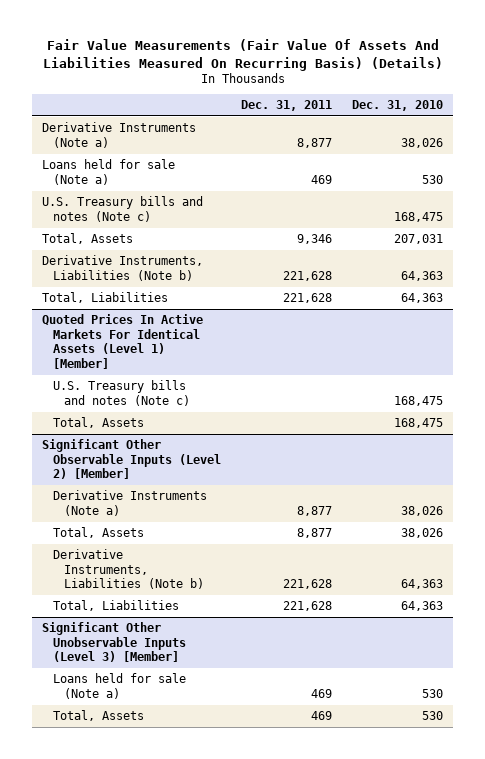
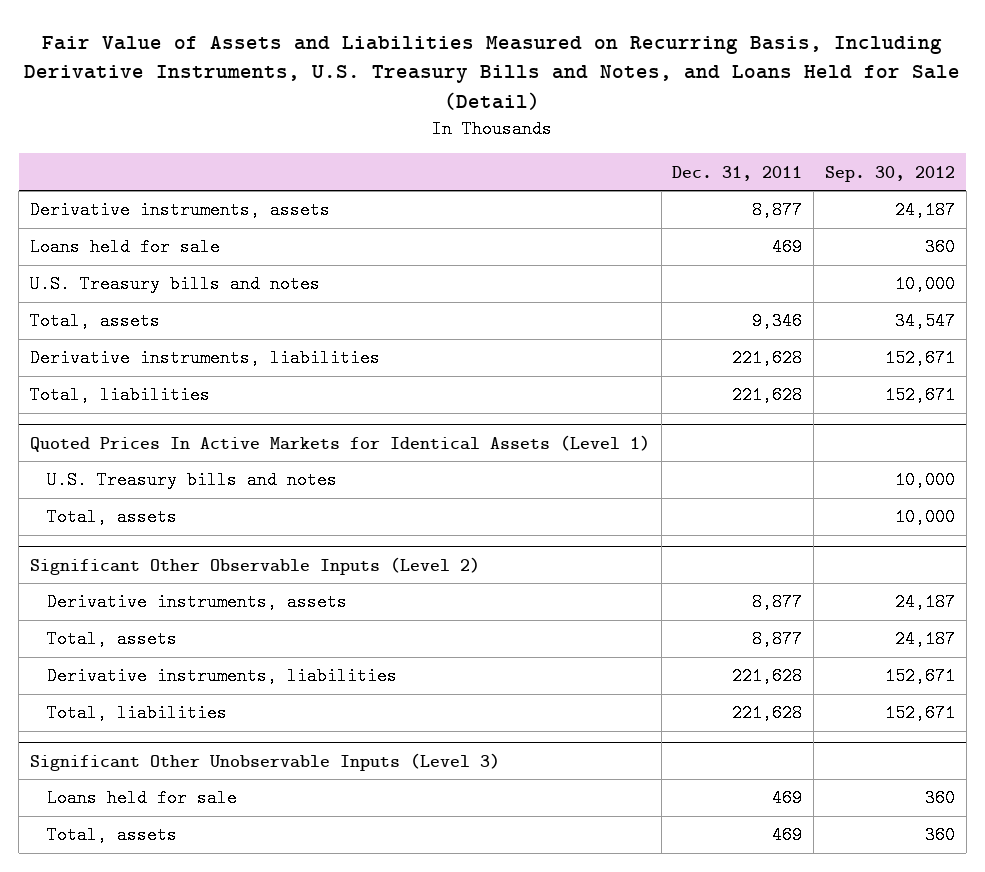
[42,38,443,71] Fair Value Measurements (Fair Value Of Assets And Liabilities Measured On Recurring Basis) (Details) -> [24,35,961,111] Fair Value of Assets and Liabilities Measured on Recurring Basis, Including Derivative Instruments, U.S. Treasury Bills and Notes, and Loans Held for Sale (Detail)
[351,100,443,112] Dec. 31, 2010 -> none
none -> [825,165,956,182] Sep. 30, 2012
[42,122,197,148] Derivative Instruments (Note a) -> [29,201,330,220] Derivative instruments, assets
[42,159,176,185] Loans held for sale (Note a) -> [29,238,220,257] Loans held for sale
[42,196,204,222] U.S. Treasury bills and notes (Note c) -> [29,275,320,294] U.S. Treasury bills and notes
[42,233,134,245] Total, Assets -> [29,312,160,331] Total, assets
[42,255,204,281] Derivative Instruments, Liabilities (Note b) -> [29,349,380,368] Derivative instruments, liabilities
[42,292,169,304] Total, Liabilities -> [29,386,210,405] Total, liabilities
[42,314,204,370] Quoted Prices In Active Markets For Identical Assets (Level 1) [Member] -> [29,434,650,452] Quoted Prices In Active Markets for Identical Assets (Level 1)
[53,380,191,406] U.S. Treasury bills and notes (Note c) -> [46,471,337,490] U.S. Treasury bills and notes
[53,417,145,429] Total, Assets -> [46,508,177,527] Total, assets
[42,439,222,480] Significant Other Observable Inputs (Level 2) [Member] -> [29,556,480,575] Significant Other Observable Inputs (Level 2)
[53,490,208,516] Derivative Instruments (Note a) -> [46,593,347,612] Derivative instruments, assets
[53,527,145,539] Total, Assets -> [46,630,177,649] Total, assets
[53,549,205,590] Derivative Instruments, Liabilities (Note b) -> [46,667,397,686] Derivative instruments, liabilities
[53,600,180,612] Total, Liabilities -> [46,704,227,723] Total, liabilities
[42,622,187,663] Significant Other Unobservable Inputs (Level 3) [Member] -> [29,752,500,771] Significant Other Unobservable Inputs (Level 3)
[53,673,187,699] Loans held for sale (Note a) -> [46,789,237,808] Loans held for sale
[53,710,145,722] Total, Assets -> [46,826,177,845] Total, assets

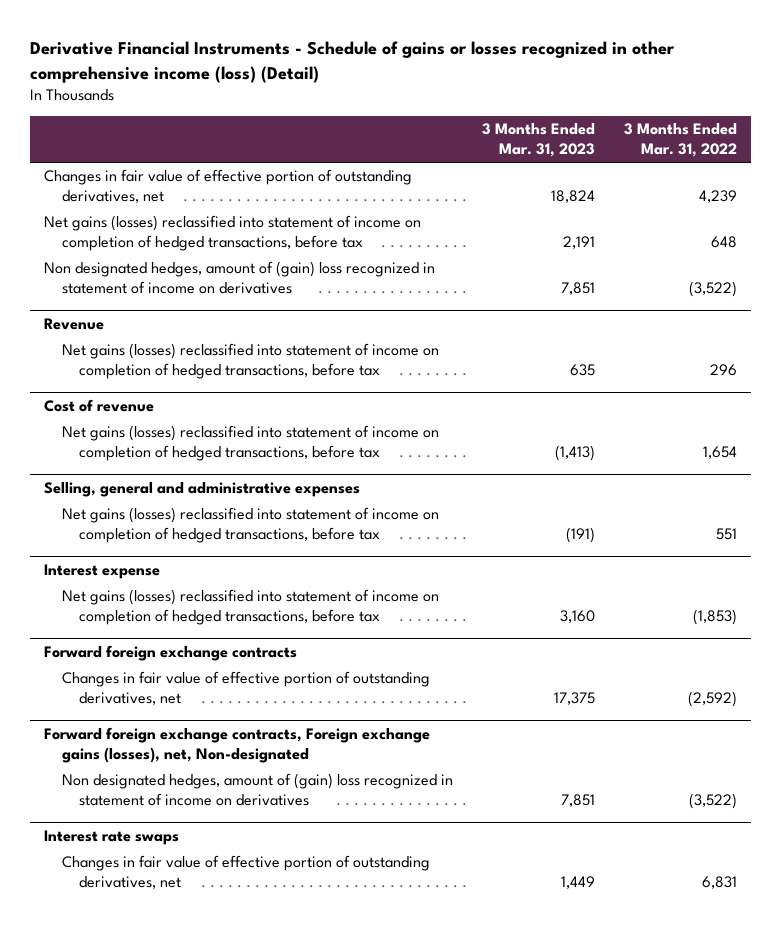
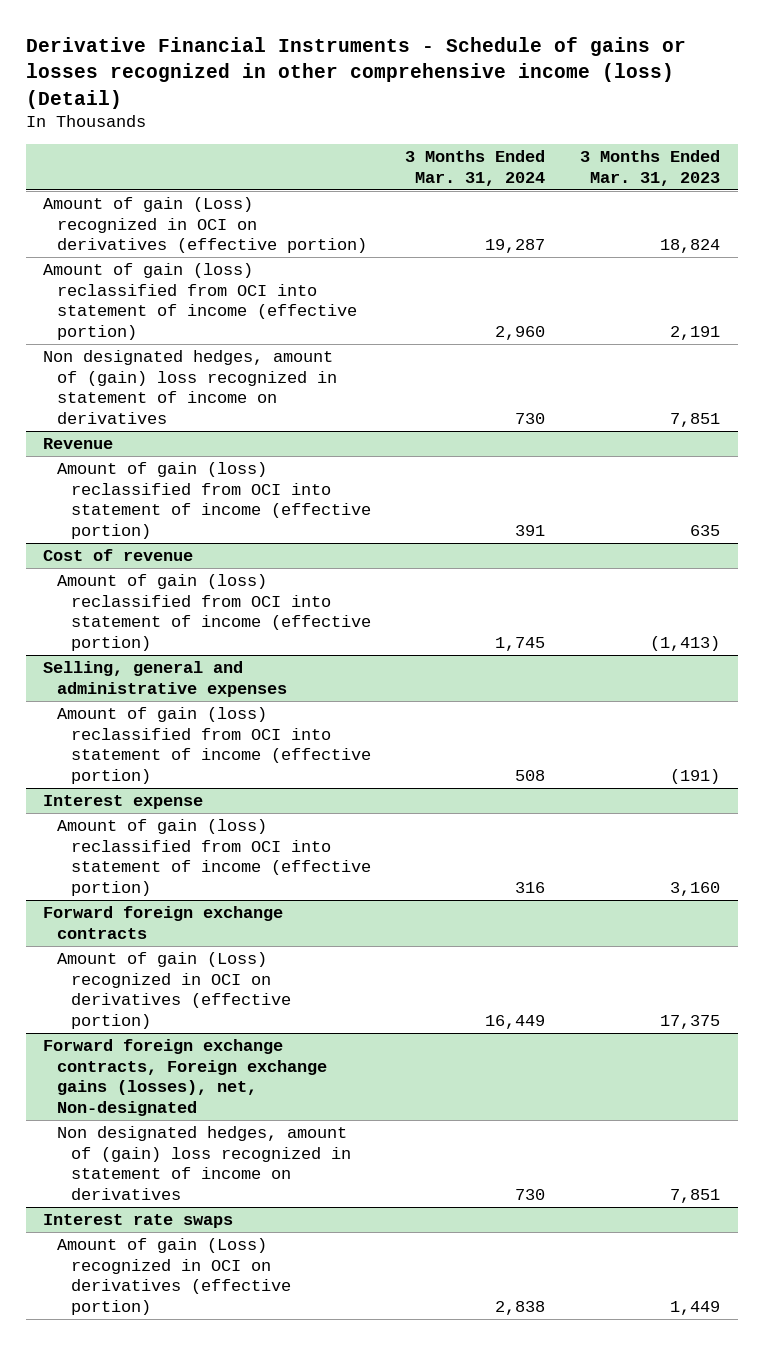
[623,123,737,158] 3 Months Ended Mar. 31, 2022 -> none
none -> [405,150,546,186] 3 Months Ended Mar. 31, 2024
[44,169,413,204] Changes in fair value of effective portion of outstanding derivatives, net -> [43,197,367,254] Amount of gain (Loss) recognized in OCI on derivatives (effective portion)
[44,215,422,252] Net gains (losses) reclassified into statement of income on completion of hedged transactions, before tax -> [43,263,357,340] Amount of gain (loss) reclassified from OCI into statement of income (effective portion)
[61,343,439,380] Net gains (losses) reclassified into statement of income on completion of hedged transactions, before tax -> [56,462,371,539] Amount of gain (loss) reclassified from OCI into statement of income (effective portion)
[61,425,439,462] Net gains (losses) reclassified into statement of income on completion of hedged transactions, before tax -> [56,574,371,651] Amount of gain (loss) reclassified from OCI into statement of income (effective portion)
[61,507,439,544] Net gains (losses) reclassified into statement of income on completion of hedged transactions, before tax -> [56,707,371,784] Amount of gain (loss) reclassified from OCI into statement of income (effective portion)
[61,589,439,626] Net gains (losses) reclassified into statement of income on completion of hedged transactions, before tax -> [56,819,371,896] Amount of gain (loss) reclassified from OCI into statement of income (effective portion)
[61,671,430,706] Changes in fair value of effective portion of outstanding derivatives, net -> [56,952,291,1029] Amount of gain (Loss) recognized in OCI on derivatives (effective portion)
[61,855,430,890] Changes in fair value of effective portion of outstanding derivatives, net -> [56,1238,291,1315] Amount of gain (Loss) recognized in OCI on derivatives (effective portion)

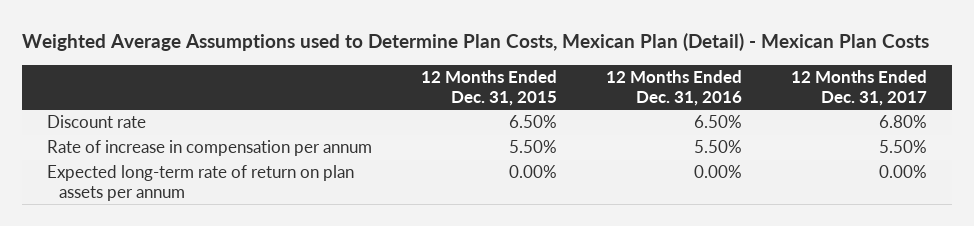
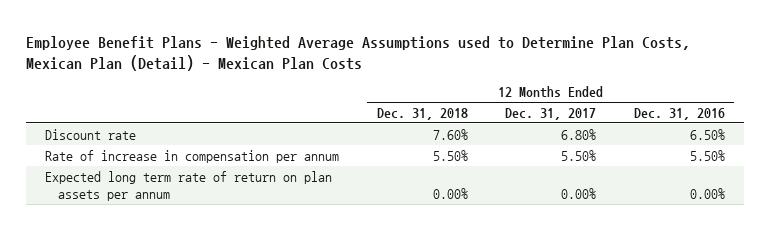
[22,33,930,52] Weighted Average Assumptions used to Determine Plan Costs, Mexican Plan (Detail) - Mexican Plan Costs -> [26,35,691,71] Employee Benefit Plans - Weighted Average Assumptions used to Determine Plan Costs, Mexican Plan (Detail) - Mexican Plan Costs
[421,69,558,106] 12 Months Ended Dec. 31, 2015 -> none
none -> [376,107,468,120] Dec. 31, 2018
[47,165,355,201] Expected long-term rate of return on plan assets per annum -> [44,170,332,201] Expected long term rate of return on plan assets per annum

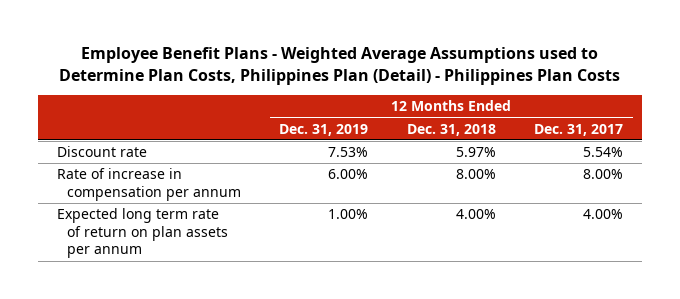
[26,35,691,71] Employee Benefit Plans - Weighted Average Assumptions used to Determine Plan Costs, Mexican Plan (Detail) - Mexican Plan Costs -> [58,47,620,86] Employee Benefit Plans - Weighted Average Assumptions used to Determine Plan Costs, Philippines Plan (Detail) - Philippines Plan Costs
[633,107,725,120] Dec. 31, 2016 -> none
none -> [279,123,369,136] Dec. 31, 2019
[432,128,468,140] 7.60% -> [455,147,496,158] 5.97%
[561,128,597,140] 6.80% -> [582,147,623,158] 5.54%
[432,149,468,161] 5.50% -> [455,169,496,180] 8.00%
[561,149,597,161] 5.50% -> [582,169,623,180] 8.00%
[432,187,468,199] 0.00% -> [455,209,496,220] 4.00%
[561,187,597,199] 0.00% -> [582,209,623,220] 4.00%

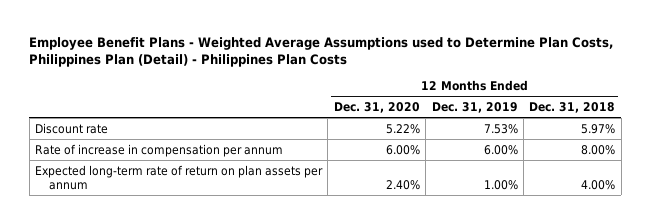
[533,123,623,136] Dec. 31, 2017 -> none
none -> [333,101,420,113] Dec. 31, 2020
[56,208,228,259] Expected long term rate of return on plan assets per annum -> [35,164,324,190] Expected long-term rate of return on plan assets per annum

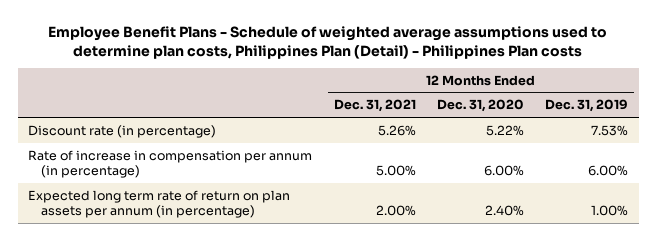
[29,36,614,68] Employee Benefit Plans - Weighted Average Assumptions used to Determine Plan Costs, Philippines Plan (Detail) - Philippines Plan Costs -> [48,25,608,59] Employee Benefit Plans - Schedule of weighted average assumptions used to determine plan costs, Philippines Plan (Detail) - Philippines Plan costs
[529,101,616,113] Dec. 31, 2018 -> none
none -> [333,99,416,113] Dec. 31, 2021
[35,122,109,134] Discount rate -> [28,124,217,138] Discount rate (in percentage)
[35,143,284,157] Rate of increase in compensation per annum -> [28,149,313,179] Rate of increase in compensation per annum (in percentage)
[35,164,324,190] Expected long-term rate of return on plan assets per annum -> [28,189,291,219] Expected long term rate of return on plan assets per annum (in percentage)

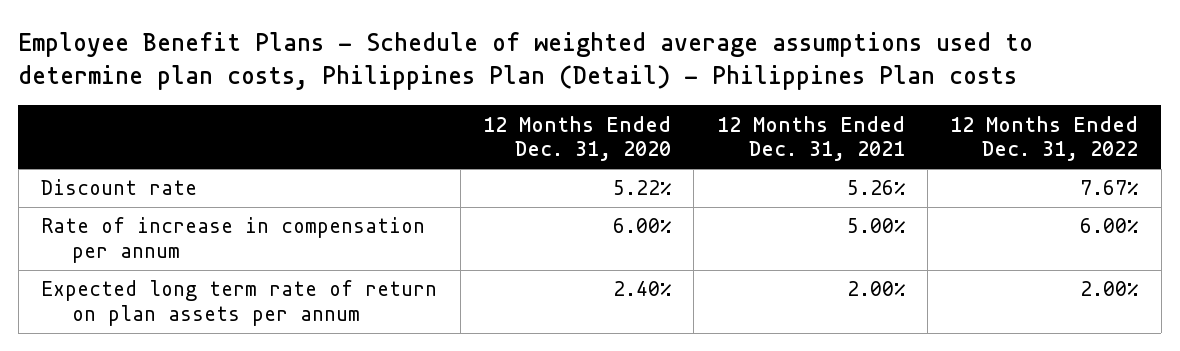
[545,99,629,113] Dec. 31, 2019 -> none
none -> [950,115,1139,162] 12 Months Ended Dec. 31, 2022
[28,124,217,138] Discount rate (in percentage) -> [41,179,198,196] Discount rate
[28,149,313,179] Rate of increase in compensation per annum (in percentage) -> [41,217,426,264] Rate of increase in compensation per annum
[28,189,291,219] Expected long term rate of return on plan assets per annum (in percentage) -> [41,280,438,327] Expected long term rate of return on plan assets per annum

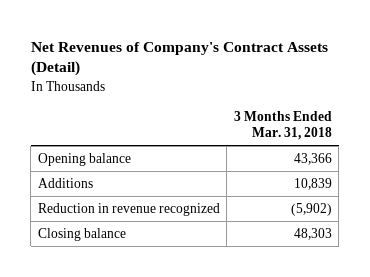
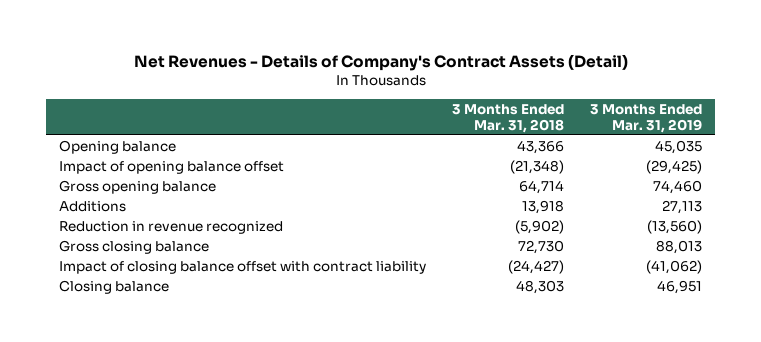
[30,41,328,77] Net Revenues of Company's Contract Assets (Detail) -> [133,54,628,72] Net Revenues - Details of Company's Contract Assets (Detail)
none -> [589,103,702,133] 3 Months Ended Mar. 31, 2019
none -> [59,160,285,174] Impact of opening balance offset
none -> [59,179,217,194] Gross opening balance
[293,177,332,190] 10,839 -> [522,199,565,214] 13,918
none -> [59,239,210,254] Gross closing balance
none -> [59,260,427,274] Impact of closing balance offset with contract liability

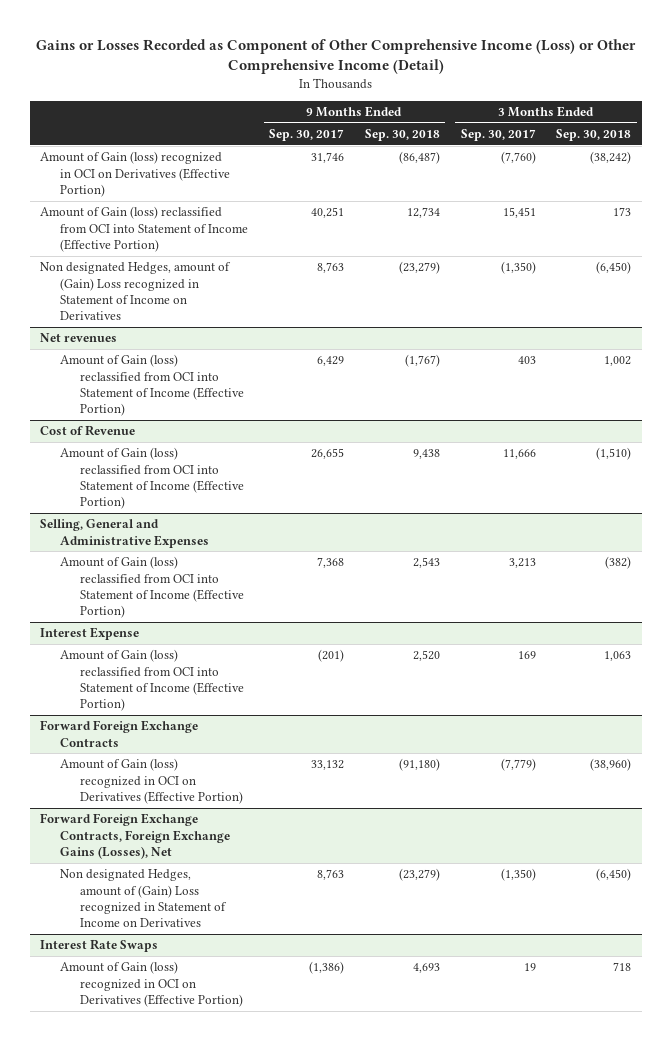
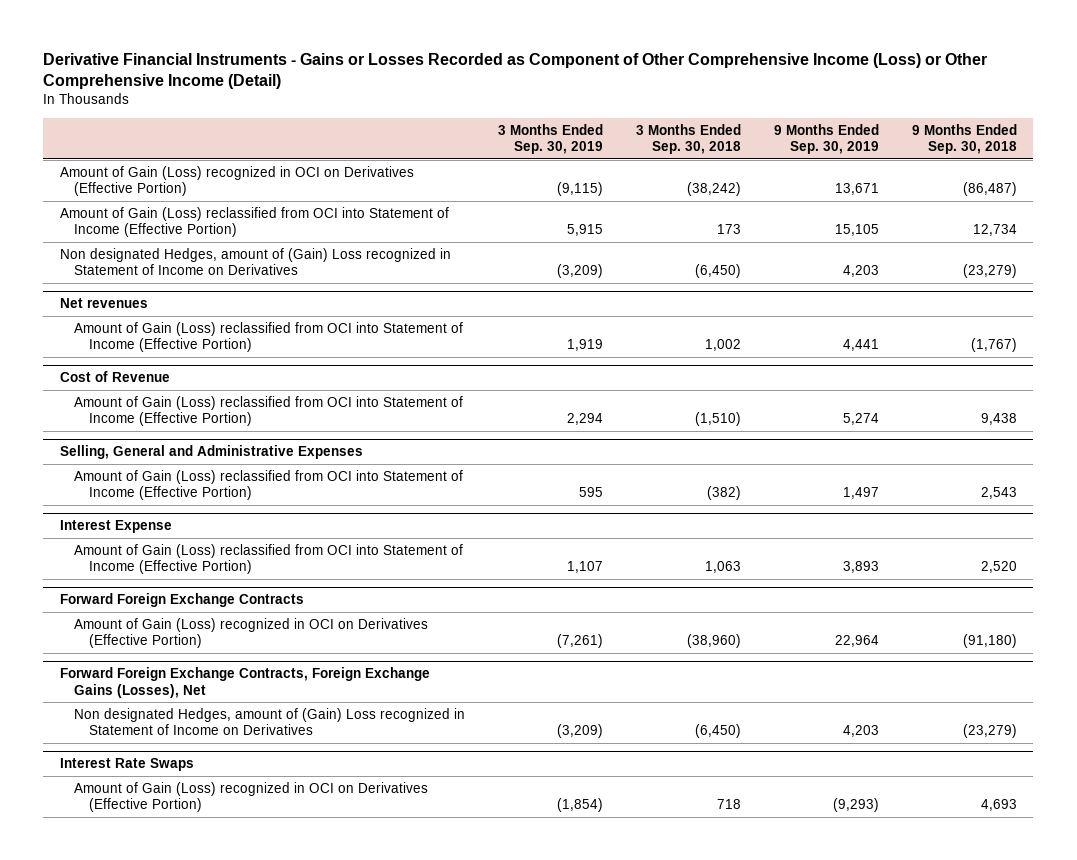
[35,38,636,75] Gains or Losses Recorded as Component of Other Comprehensive Income (Loss) or Other Comprehensive Income (Detail) -> [43,52,988,89] Derivative Financial Instruments - Gains or Losses Recorded as Component of Other Comprehensive Income (Loss) or Other Comprehensive Income (Detail)
[268,128,344,141] Sep. 30, 2017 -> none
[460,128,536,141] Sep. 30, 2017 -> none
none -> [498,123,604,155] 3 Months Ended Sep. 30, 2019
none -> [773,123,879,155] 9 Months Ended Sep. 30, 2019
[40,151,231,197] Amount of Gain (loss) recognized in OCI on Derivatives (Effective Portion) -> [59,165,414,197] Amount of Gain (Loss) recognized in OCI on Derivatives (Effective Portion)
[40,206,249,252] Amount of Gain (loss) reclassified from OCI into Statement of Income (Effective Portion) -> [59,206,449,238] Amount of Gain (Loss) reclassified from OCI into Statement of Income (Effective Portion)
[60,354,244,417] Amount of Gain (loss) reclassified from OCI into Statement of Income (Effective Portion) -> [74,321,464,353] Amount of Gain (Loss) reclassified from OCI into Statement of Income (Effective Portion)
[60,447,244,510] Amount of Gain (loss) reclassified from OCI into Statement of Income (Effective Portion) -> [74,395,464,427] Amount of Gain (Loss) reclassified from OCI into Statement of Income (Effective Portion)
[60,556,244,619] Amount of Gain (loss) reclassified from OCI into Statement of Income (Effective Portion) -> [74,469,464,501] Amount of Gain (Loss) reclassified from OCI into Statement of Income (Effective Portion)
[60,649,244,712] Amount of Gain (loss) reclassified from OCI into Statement of Income (Effective Portion) -> [74,543,464,575] Amount of Gain (Loss) reclassified from OCI into Statement of Income (Effective Portion)
[60,758,243,804] Amount of Gain (loss) recognized in OCI on Derivatives (Effective Portion) -> [74,617,429,649] Amount of Gain (Loss) recognized in OCI on Derivatives (Effective Portion)
[60,961,243,1007] Amount of Gain (loss) recognized in OCI on Derivatives (Effective Portion) -> [74,781,429,813] Amount of Gain (Loss) recognized in OCI on Derivatives (Effective Portion)

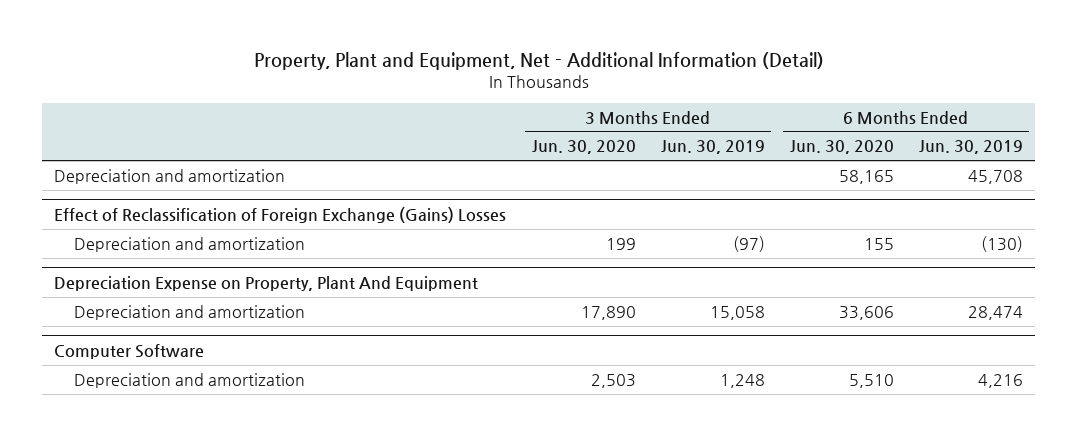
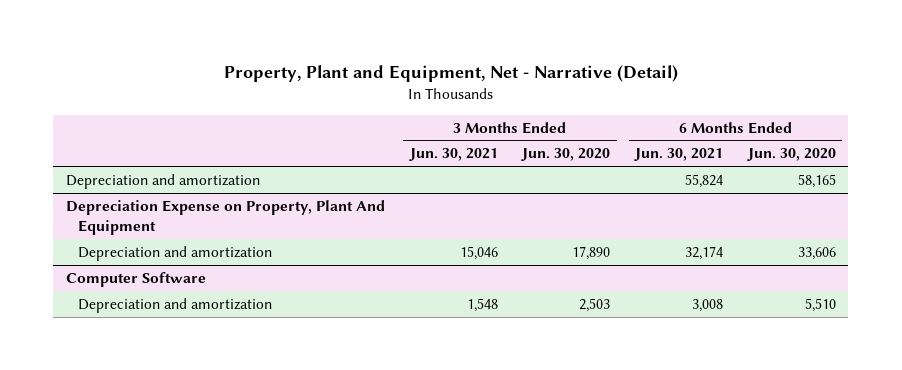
[253,52,824,71] Property, Plant and Equipment, Net - Additional Information (Detail) -> [223,64,678,82] Property, Plant and Equipment, Net - Narrative (Detail)
[660,140,765,155] Jun. 30, 2019 -> none
[918,140,1023,155] Jun. 30, 2019 -> none
none -> [408,148,498,162] Jun. 30, 2021
none -> [634,148,724,162] Jun. 30, 2021
[54,206,507,223] Effect of Reclassification of Foreign Exchange (Gains) Losses -> none
[74,236,306,252] Depreciation and amortization -> none

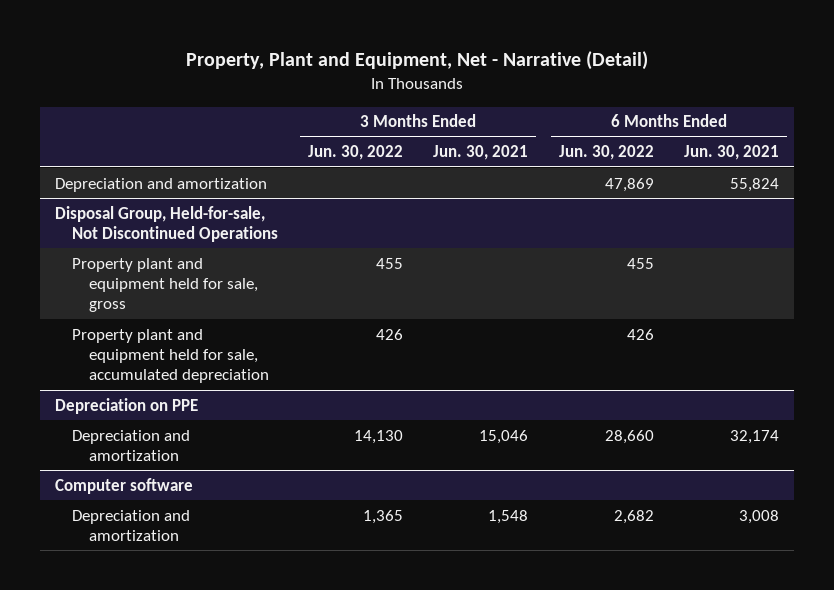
[521,148,611,162] Jun. 30, 2020 -> none
[747,148,837,162] Jun. 30, 2020 -> none
none -> [308,145,404,161] Jun. 30, 2022
none -> [558,145,654,161] Jun. 30, 2022
none -> [54,205,278,243] Disposal Group, Held-for-sale, Not Discontinued Operations
none -> [71,257,258,313] Property plant and equipment held for sale, gross
none -> [71,328,269,384] Property plant and equipment held for sale, accumulated depreciation
[65,200,385,236] Depreciation Expense on Property, Plant And Equipment -> [54,397,198,414] Depreciation on PPE
[65,272,206,288] Computer Software -> [54,477,193,494] Computer software

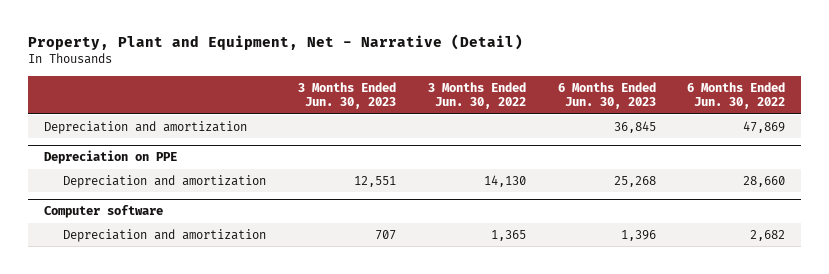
[433,145,529,161] Jun. 30, 2021 -> none
[684,145,780,161] Jun. 30, 2021 -> none
none -> [297,81,396,110] 3 Months Ended Jun. 30, 2023
none -> [557,81,656,110] 6 Months Ended Jun. 30, 2023
[54,205,278,243] Disposal Group, Held-for-sale, Not Discontinued Operations -> none
[71,257,258,313] Property plant and equipment held for sale, gross -> none
[71,328,269,384] Property plant and equipment held for sale, accumulated depreciation -> none

